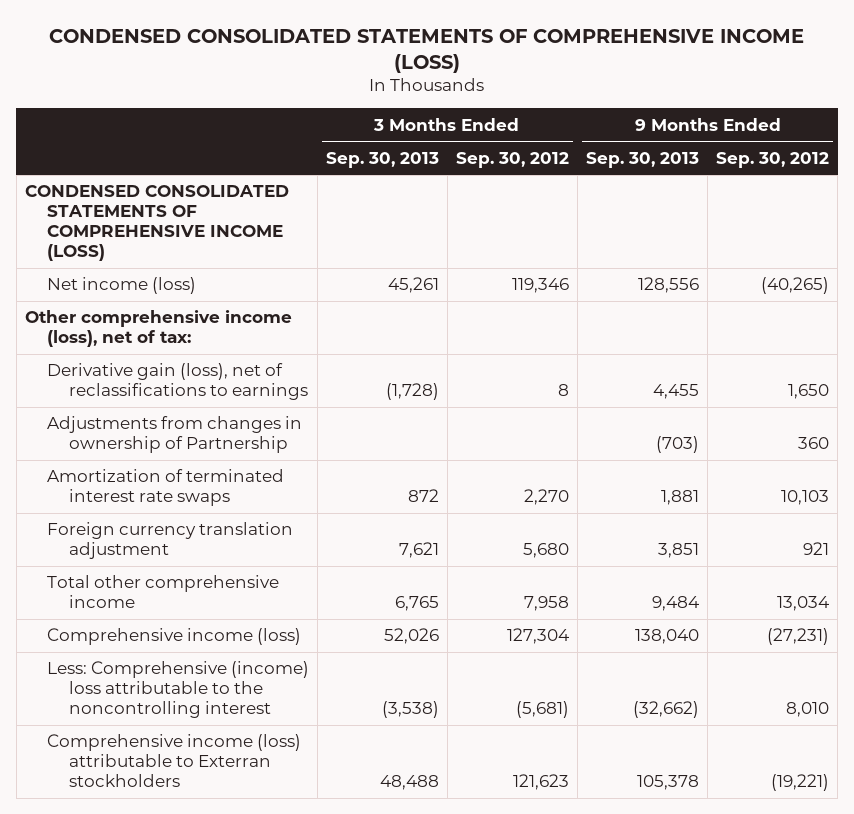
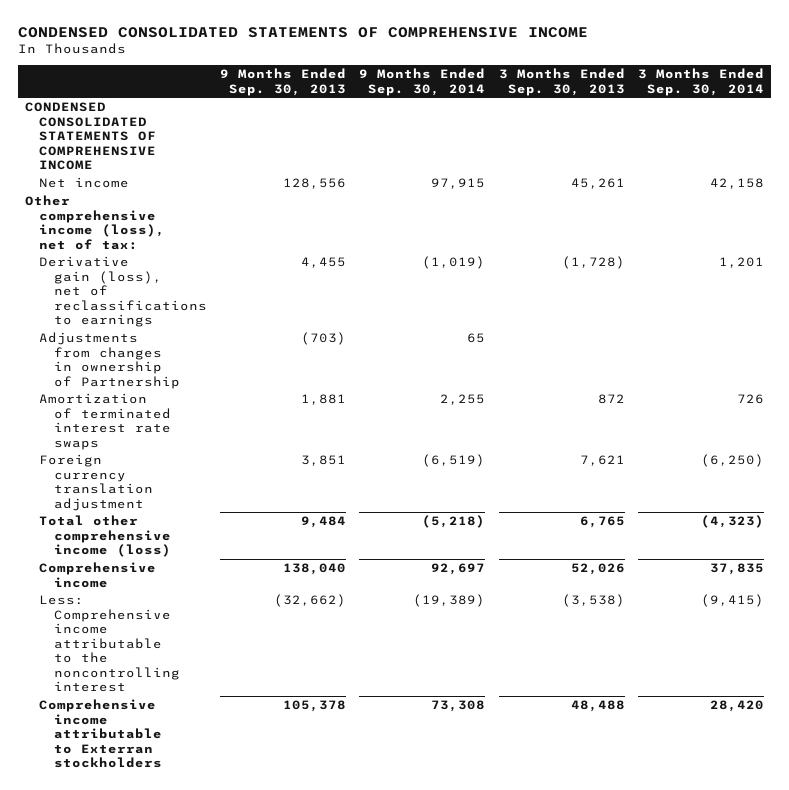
[49,28,805,73] CONDENSED CONSOLIDATED STATEMENTS OF COMPREHENSIVE INCOME (LOSS) -> [17,26,588,38] CONDENSED CONSOLIDATED STATEMENTS OF COMPREHENSIVE INCOME
[455,151,569,168] Sep. 30, 2012 -> none
[716,151,830,168] Sep. 30, 2012 -> none
none -> [359,68,486,96] 9 Months Ended Sep. 30, 2014
none -> [638,68,765,96] 3 Months Ended Sep. 30, 2014
[25,185,290,262] CONDENSED CONSOLIDATED STATEMENTS OF COMPREHENSIVE INCOME (LOSS) -> [24,101,157,171] CONDENSED CONSOLIDATED STATEMENTS OF COMPREHENSIVE INCOME
[46,277,196,295] Net income (loss) -> [39,176,130,188] Net income
[46,575,279,609] Total other comprehensive income -> [39,514,171,558] Total other comprehensive income (loss)
[46,628,301,646] Comprehensive income (loss) -> [39,561,157,588] Comprehensive income
[46,661,309,719] Less: Comprehensive (income) loss attributable to the noncontrolling interest -> [39,594,180,693] Less: Comprehensive income attributable to the noncontrolling interest
[46,734,301,788] Comprehensive income (loss) attributable to Exterran stockholders -> [39,698,162,769] Comprehensive income attributable to Exterran stockholders

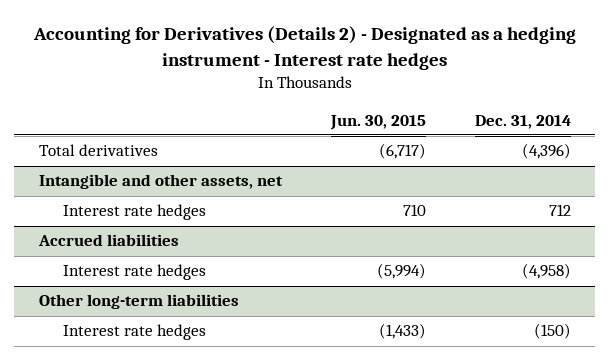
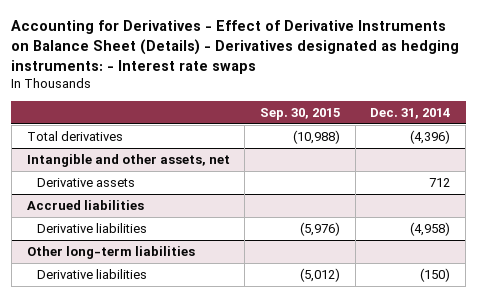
[32,26,576,70] Accounting for Derivatives (Details 2) - Designated as a hedging instrument - Interest rate hedges -> [11,20,460,74] Accounting for Derivatives - Effect of Derivative Instruments on Balance Sheet (Details) - Derivatives designated as hedging instruments: - Interest rate swaps
[329,114,426,130] Jun. 30, 2015 -> none
none -> [259,107,340,120] Sep. 30, 2015
[62,204,206,221] Interest rate hedges -> [36,178,135,188] Derivative assets
[62,264,206,281] Interest rate hedges -> [36,223,147,234] Derivative liabilities
[62,324,206,341] Interest rate hedges -> [36,269,147,280] Derivative liabilities

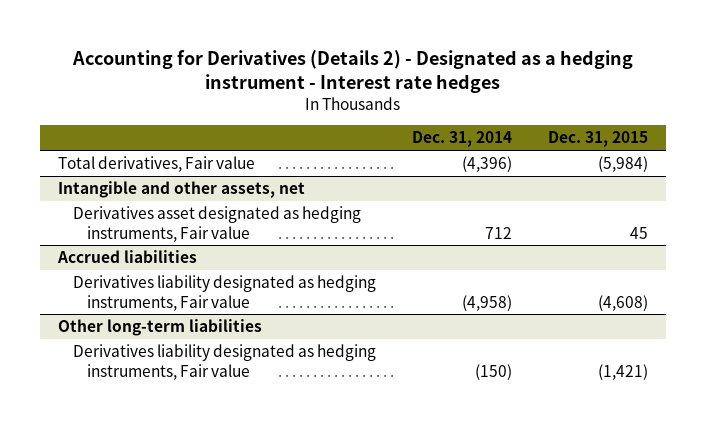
[11,20,460,74] Accounting for Derivatives - Effect of Derivative Instruments on Balance Sheet (Details) - Derivatives designated as hedging instruments: - Interest rate swaps -> [71,49,633,93] Accounting for Derivatives (Details 2) - Designated as a hedging instrument - Interest rate hedges
[259,107,340,120] Sep. 30, 2015 -> none
none -> [547,131,648,148] Dec. 31, 2015
[26,131,123,142] Total derivatives -> [58,156,256,173] Total derivatives, Fair value
[36,178,135,188] Derivative assets -> [72,206,361,242] Derivatives asset designated as hedging instruments, Fair value
[36,223,147,234] Derivative liabilities -> [72,275,376,311] Derivatives liability designated as hedging instruments, Fair value
[36,269,147,280] Derivative liabilities -> [72,344,376,380] Derivatives liability designated as hedging instruments, Fair value

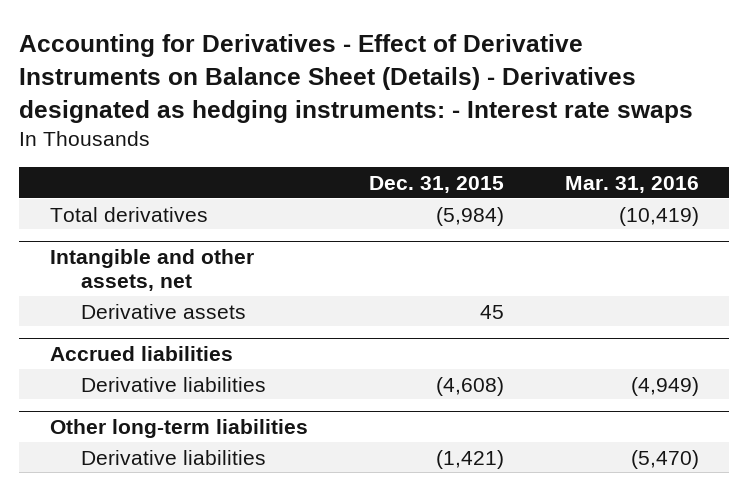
[71,49,633,93] Accounting for Derivatives (Details 2) - Designated as a hedging instrument - Interest rate hedges -> [19,34,694,123] Accounting for Derivatives - Effect of Derivative Instruments on Balance Sheet (Details) - Derivatives designated as hedging instruments: - Interest rate swaps
[411,131,512,148] Dec. 31, 2014 -> none
none -> [564,175,699,193] Mar. 31, 2016
[58,156,256,173] Total derivatives, Fair value -> [49,206,208,222] Total derivatives
[72,206,361,242] Derivatives asset designated as hedging instruments, Fair value -> [80,303,246,319] Derivative assets
[72,275,376,311] Derivatives liability designated as hedging instruments, Fair value -> [80,376,266,392] Derivative liabilities
[72,344,376,380] Derivatives liability designated as hedging instruments, Fair value -> [80,449,266,465] Derivative liabilities

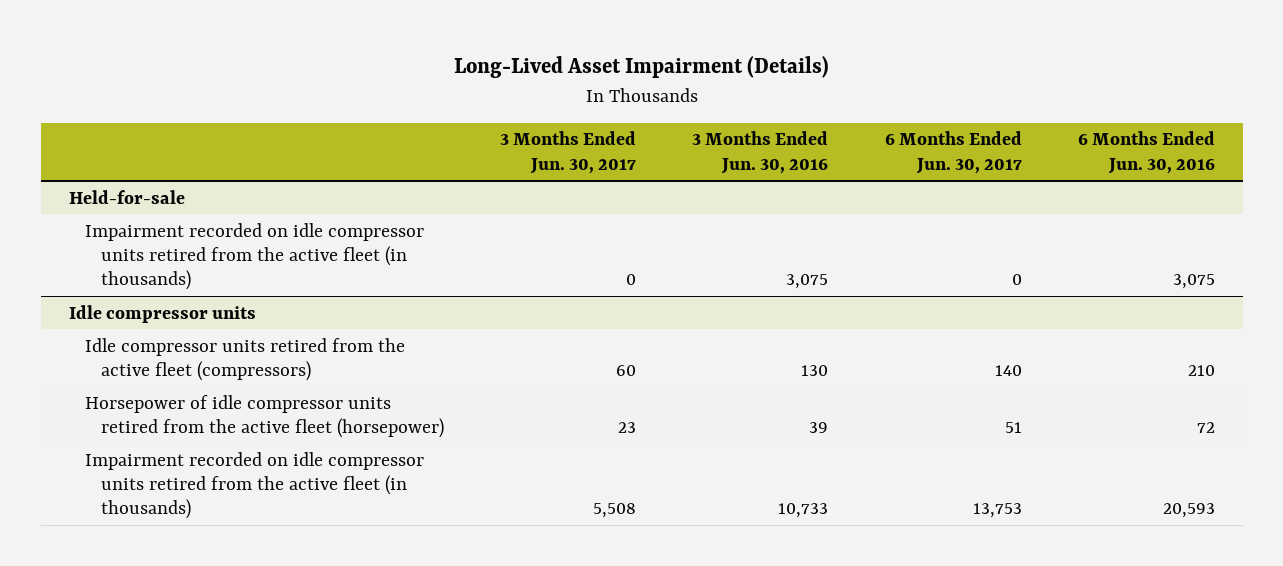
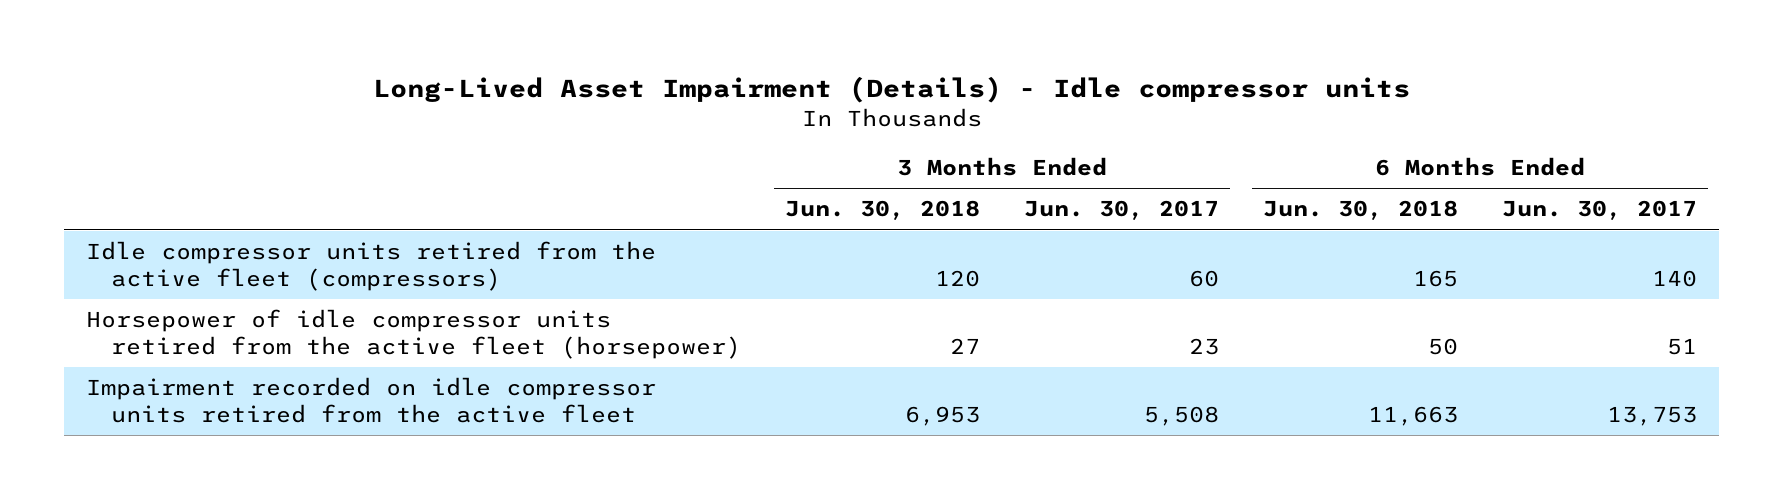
[453,56,829,79] Long-Lived Asset Impairment (Details) -> [372,75,1410,103] Long-Lived Asset Impairment (Details) - Idle compressor units
[692,131,829,174] 3 Months Ended Jun. 30, 2016 -> none
[1077,131,1215,174] 6 Months Ended Jun. 30, 2016 -> none
none -> [784,200,980,221] Jun. 30, 2018
none -> [1263,200,1459,221] Jun. 30, 2018
[68,189,185,204] Held-for-sale -> none
[85,222,425,291] Impairment recorded on idle compressor units retired from the active fleet (in thousands) -> none
[68,304,256,323] Idle compressor units -> none
[85,451,425,520] Impairment recorded on idle compressor units retired from the active fleet (in thousands) -> [85,377,656,423] Impairment recorded on idle compressor units retired from the active fleet

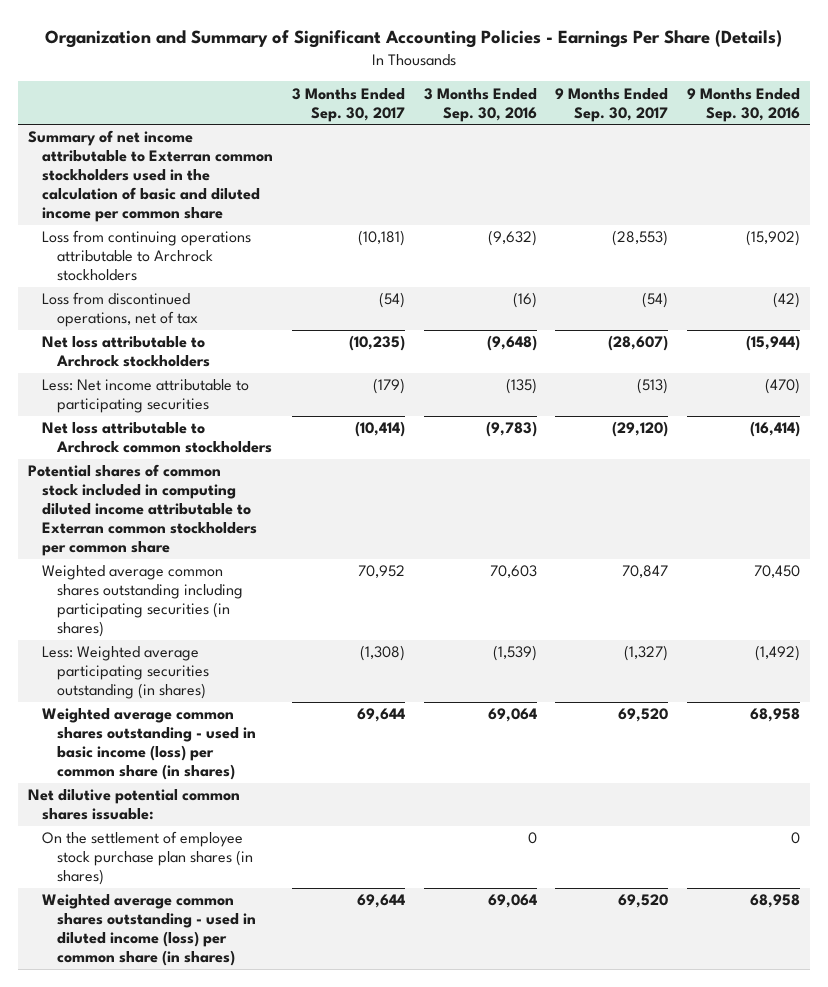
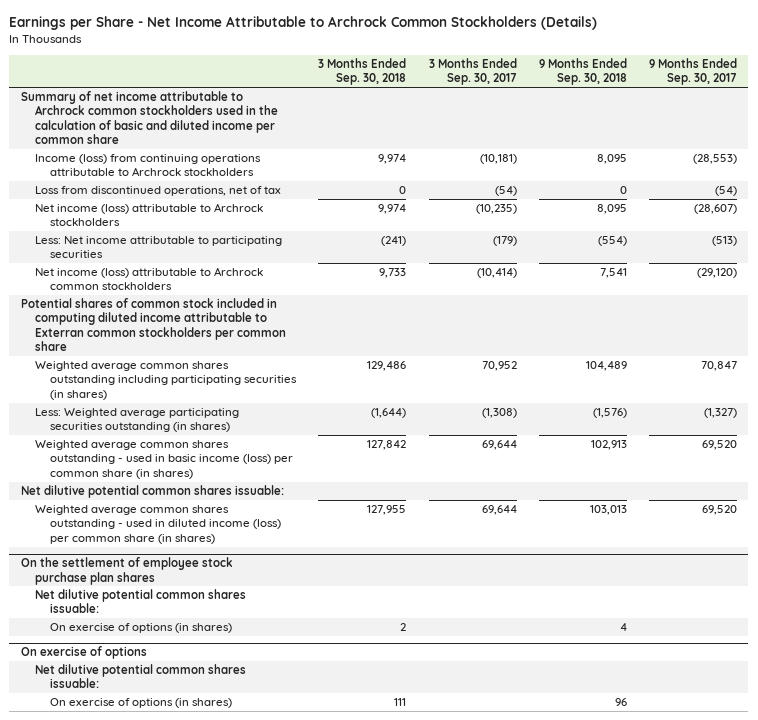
[44,30,782,49] Organization and Summary of Significant Accounting Policies - Earnings Per Share (Details) -> [9,16,598,31] Earnings per Share - Net Income Attributable to Archrock Common Stockholders (Details)
[423,87,537,122] 3 Months Ended Sep. 30, 2016 -> none
[687,87,801,122] 9 Months Ended Sep. 30, 2016 -> none
none -> [318,57,407,86] 3 Months Ended Sep. 30, 2018
none -> [538,57,627,86] 9 Months Ended Sep. 30, 2018
[27,130,274,223] Summary of net income attributable to Exterran common stockholders used in the calculation of basic and diluted income per common share -> [20,91,279,145] Summary of net income attributable to Archrock common stockholders used in the calculation of basic and diluted income per common share
[42,230,252,282] Loss from continuing operations attributable to Archrock stockholders -> [35,154,262,177] Income (loss) from continuing operations attributable to Archrock stockholders
[42,336,210,368] Net loss attributable to Archrock stockholders -> [35,203,264,227] Net income (loss) attributable to Archrock stockholders
[42,422,272,454] Net loss attributable to Archrock common stockholders -> [35,267,264,291] Net income (loss) attributable to Archrock common stockholders
[42,831,253,886] On the settlement of employee stock purchase plan shares (in shares) -> none
none -> [20,557,233,585] On the settlement of employee stock purchase plan shares
none -> [35,589,247,614] Net dilutive potential common shares issuable:
none -> [50,623,233,634] On exercise of options (in shares)
none -> [20,646,147,660] On exercise of options
none -> [35,664,247,689] Net dilutive potential common shares issuable:
none -> [50,698,233,709] On exercise of options (in shares)

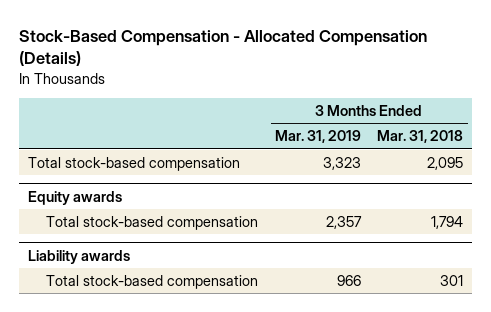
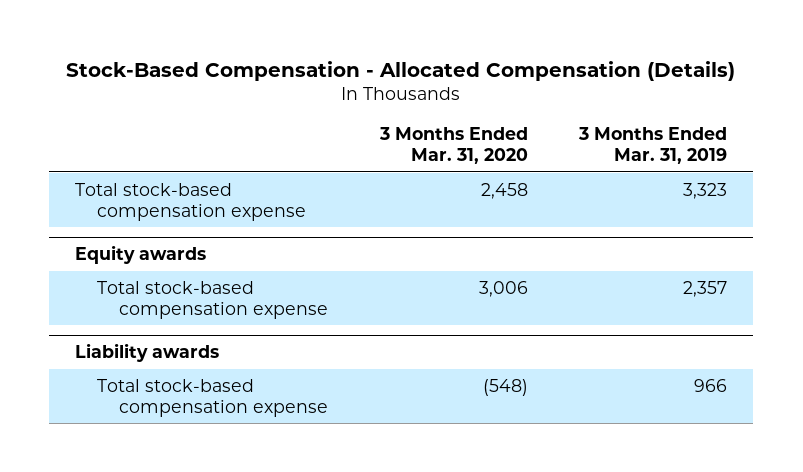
[377,130,464,144] Mar. 31, 2018 -> none
none -> [378,127,528,165] 3 Months Ended Mar. 31, 2020
[27,156,240,171] Total stock-based compensation -> [75,182,307,221] Total stock-based compensation expense
[46,215,259,230] Total stock-based compensation -> [97,280,328,319] Total stock-based compensation expense
[46,274,259,289] Total stock-based compensation -> [97,378,328,417] Total stock-based compensation expense

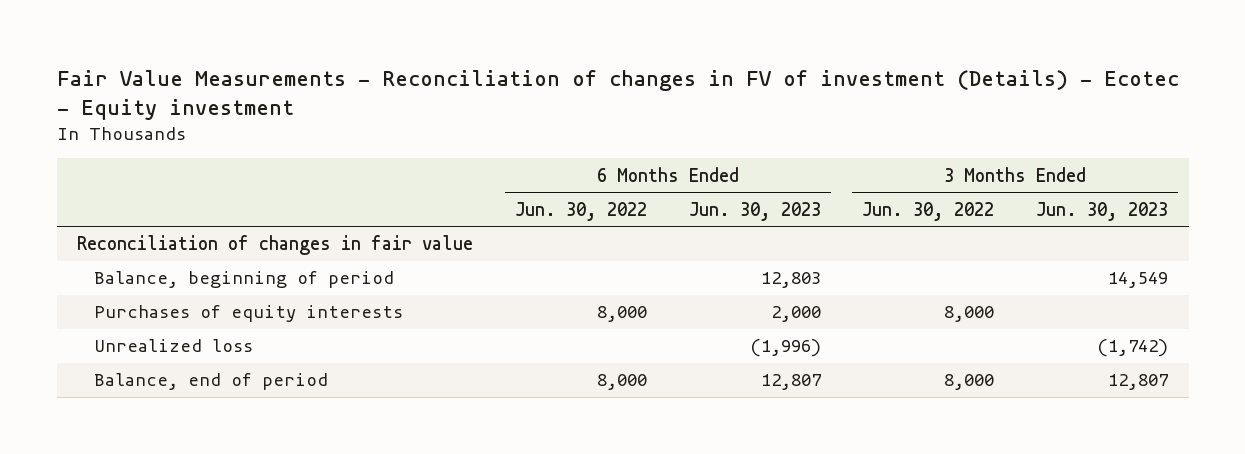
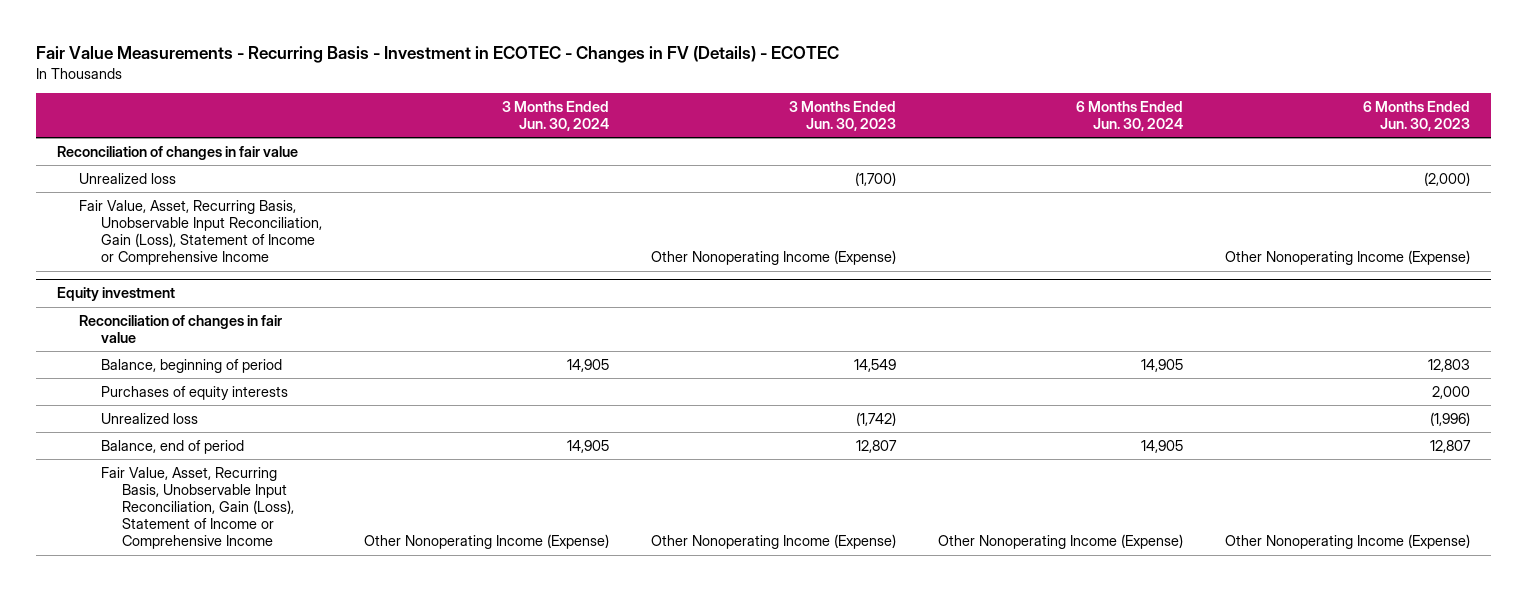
[56,69,1179,120] Fair Value Measurements - Reconciliation of changes in FV of investment (Details) - Ecotec - Equity investment -> [36,45,840,63] Fair Value Measurements - Recurring Basis - Investment in ECOTEC - Changes in FV (Details) - ECOTEC
[515,201,648,221] Jun. 30, 2022 -> none
[862,201,995,221] Jun. 30, 2022 -> none
none -> [501,101,609,132] 3 Months Ended Jun. 30, 2024
none -> [1075,101,1183,132] 6 Months Ended Jun. 30, 2024
none -> [78,172,176,184] Unrealized loss
none -> [78,199,322,266] Fair Value, Asset, Recurring Basis, Unobservable Input Reconciliation, Gain (Loss), Statement of Income or Comprehensive Income
none -> [57,287,176,302] Equity investment
none -> [78,314,282,344] Reconciliation of changes in fair value
none -> [100,466,295,550] Fair Value, Asset, Recurring Basis, Unobservable Input Reconciliation, Gain (Loss), Statement of Income or Comprehensive Income

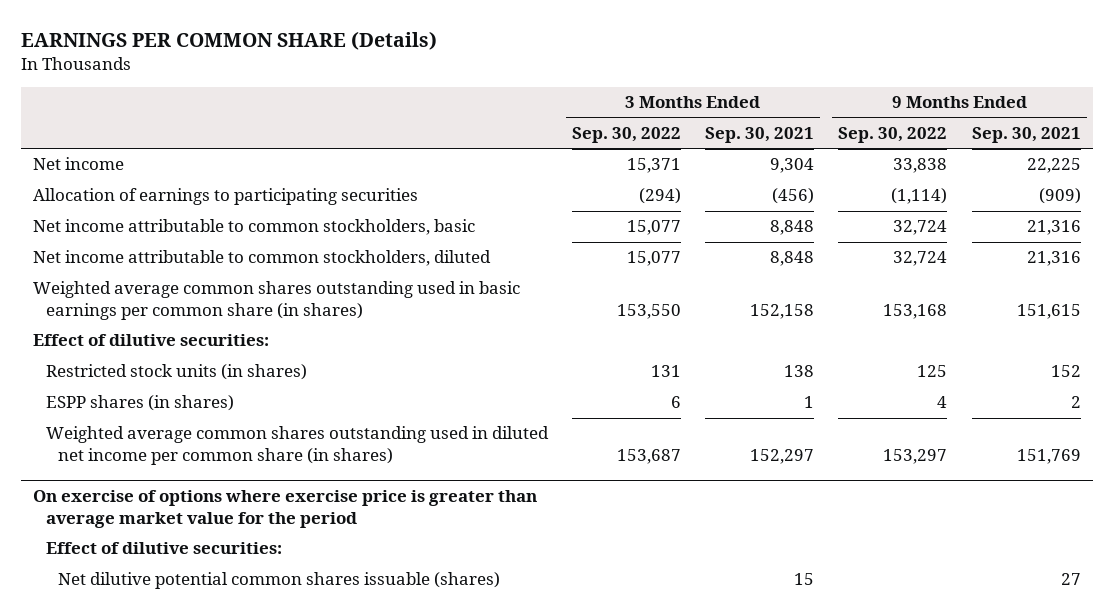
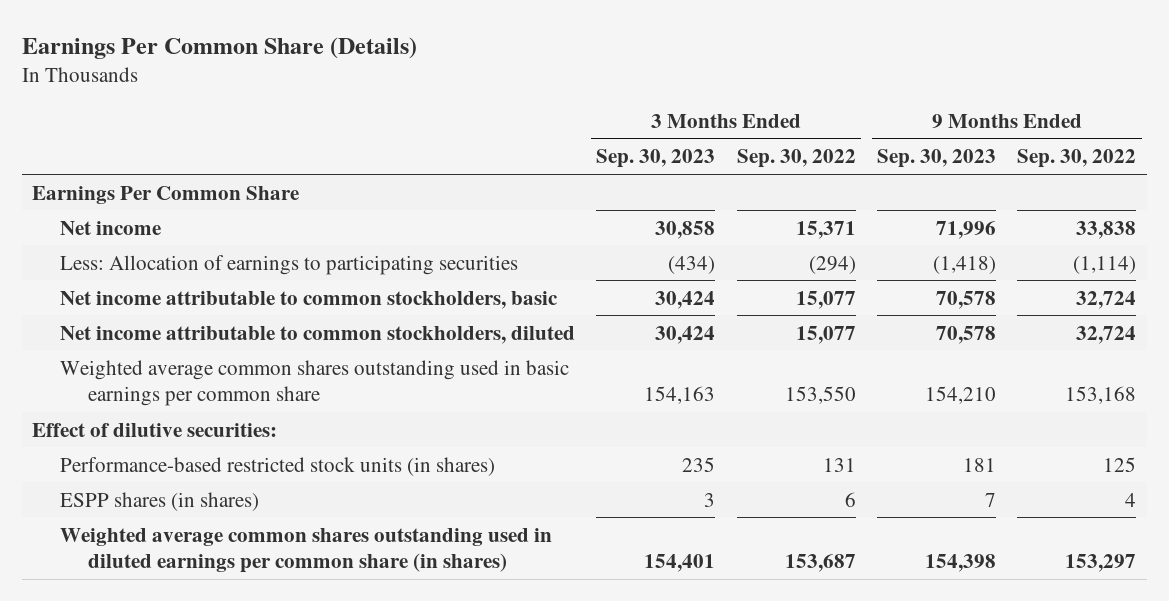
[21,31,438,51] EARNINGS PER COMMON SHARE (Details) -> [21,37,417,60] Earnings Per Common Share (Details)
[705,127,815,144] Sep. 30, 2021 -> none
[971,127,1081,144] Sep. 30, 2021 -> none
none -> [596,149,716,169] Sep. 30, 2023
none -> [877,149,997,169] Sep. 30, 2023
none -> [32,185,300,204] Earnings Per Common Share
[33,188,419,206] Allocation of earnings to participating securities -> [59,254,518,275] Less: Allocation of earnings to participating securities
[33,281,521,321] Weighted average common shares outstanding used in basic earnings per common share (in shares) -> [59,359,569,407] Weighted average common shares outstanding used in basic earnings per common share
[45,364,307,381] Restricted stock units (in shares) -> [59,456,495,476] Performance-based restricted stock units (in shares)
[33,490,538,529] On exercise of options where exercise price is greater than average market value for the period -> none
[45,542,282,555] Effect of dilutive securities: -> none
[58,572,501,590] Net dilutive potential common shares issuable (shares) -> none
[45,426,549,466] Weighted average common shares outstanding used in diluted net income per common share (in shares) -> [59,527,552,574] Weighted average common shares outstanding used in diluted earnings per common share (in shares)

